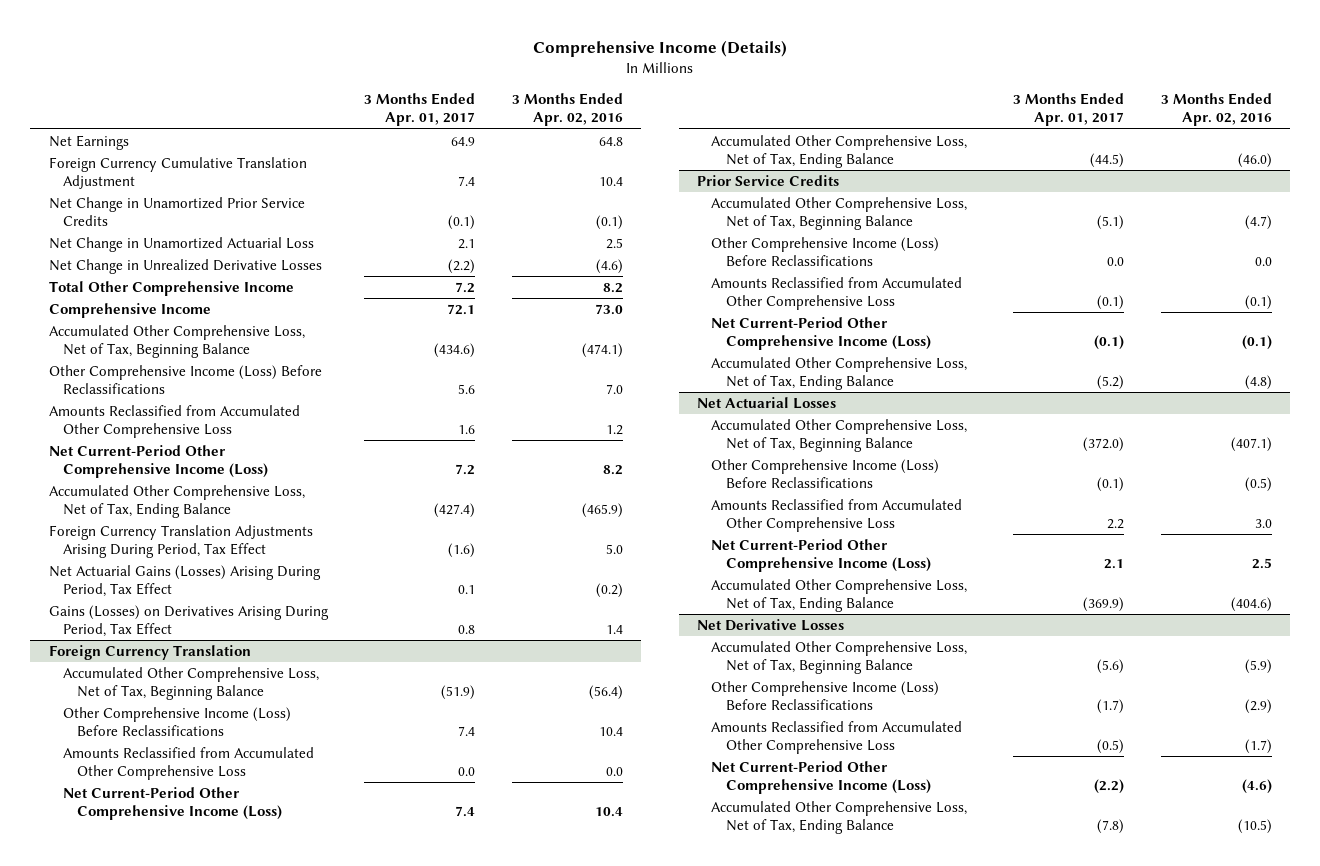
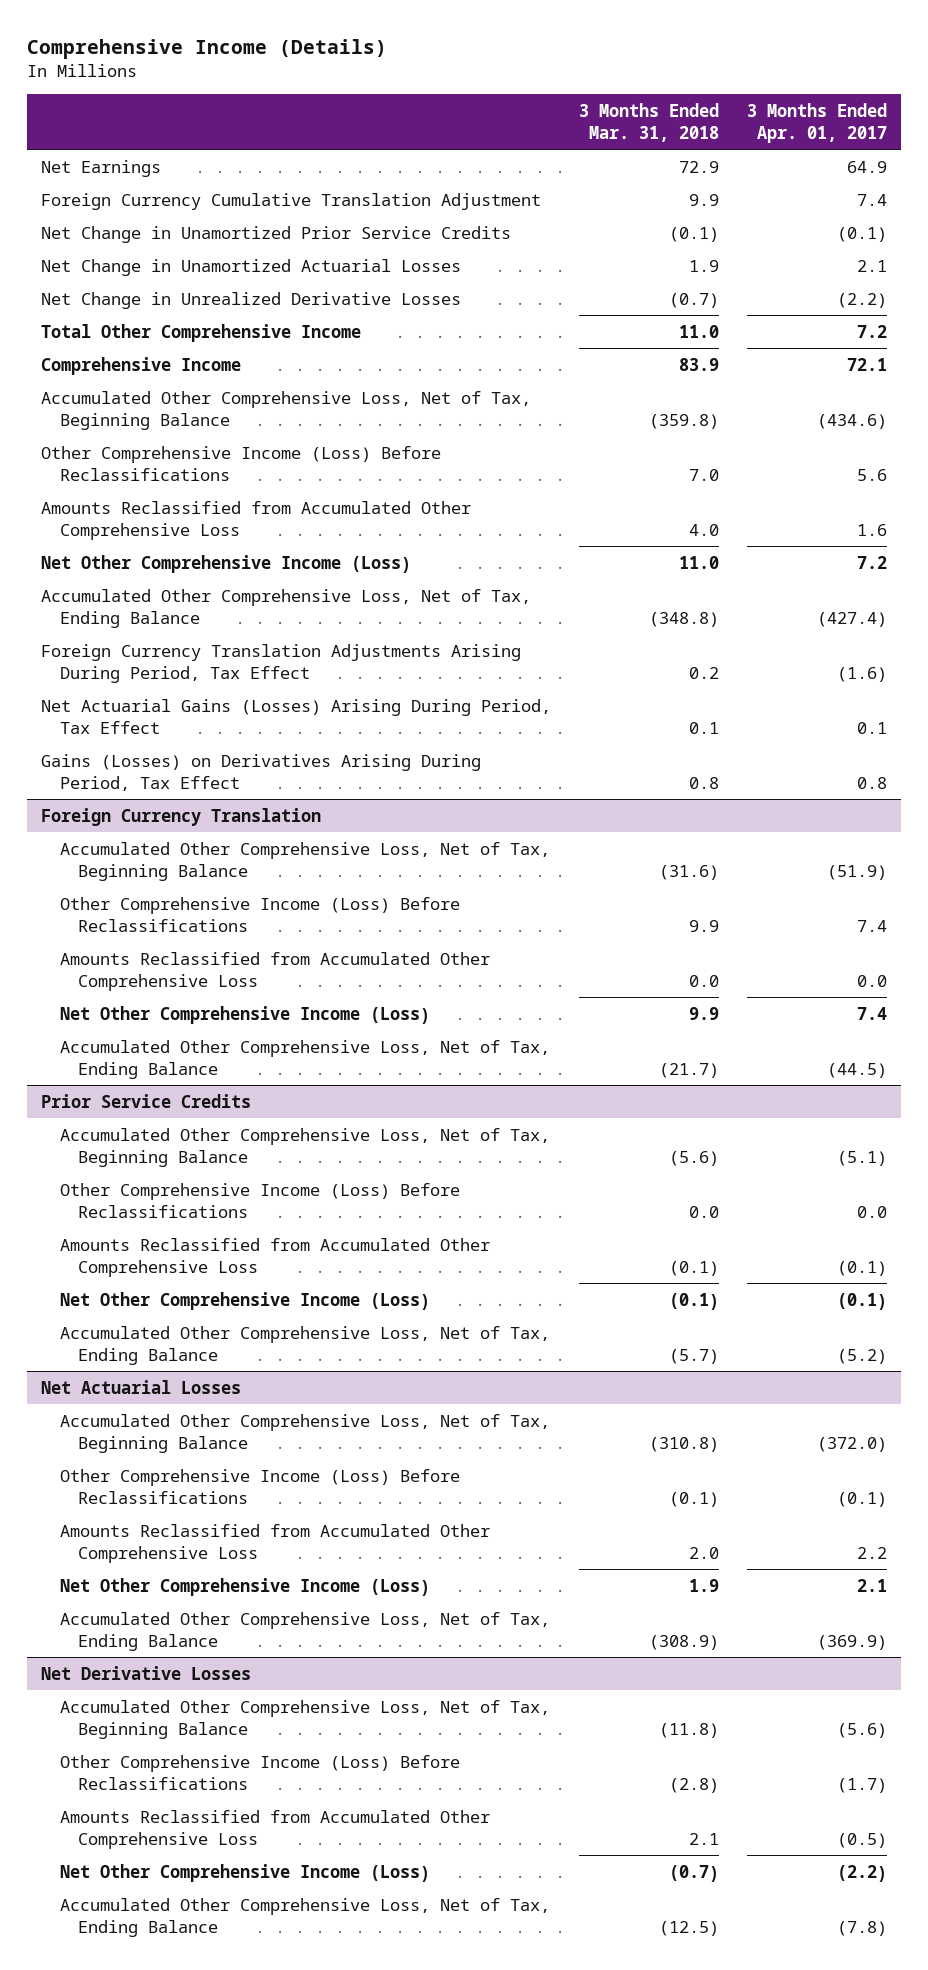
[512,93,624,127] 3 Months Ended Apr. 02, 2016 -> none
none -> [579,102,720,142] 3 Months Ended Mar. 31, 2018
[48,236,314,252] Net Change in Unamortized Actuarial Loss -> [41,258,462,276] Net Change in Unamortized Actuarial Losses
[48,444,268,479] Net Current-Period Other Comprehensive Income (Loss) -> [41,554,412,573] Net Other Comprehensive Income (Loss)
[62,786,282,821] Net Current-Period Other Comprehensive Income (Loss) -> [59,1005,430,1024] Net Other Comprehensive Income (Loss)
[711,316,931,351] Net Current-Period Other Comprehensive Income (Loss) -> [59,1291,430,1310] Net Other Comprehensive Income (Loss)
[711,538,931,573] Net Current-Period Other Comprehensive Income (Loss) -> [59,1577,430,1596] Net Other Comprehensive Income (Loss)
[711,760,931,795] Net Current-Period Other Comprehensive Income (Loss) -> [59,1863,430,1882] Net Other Comprehensive Income (Loss)

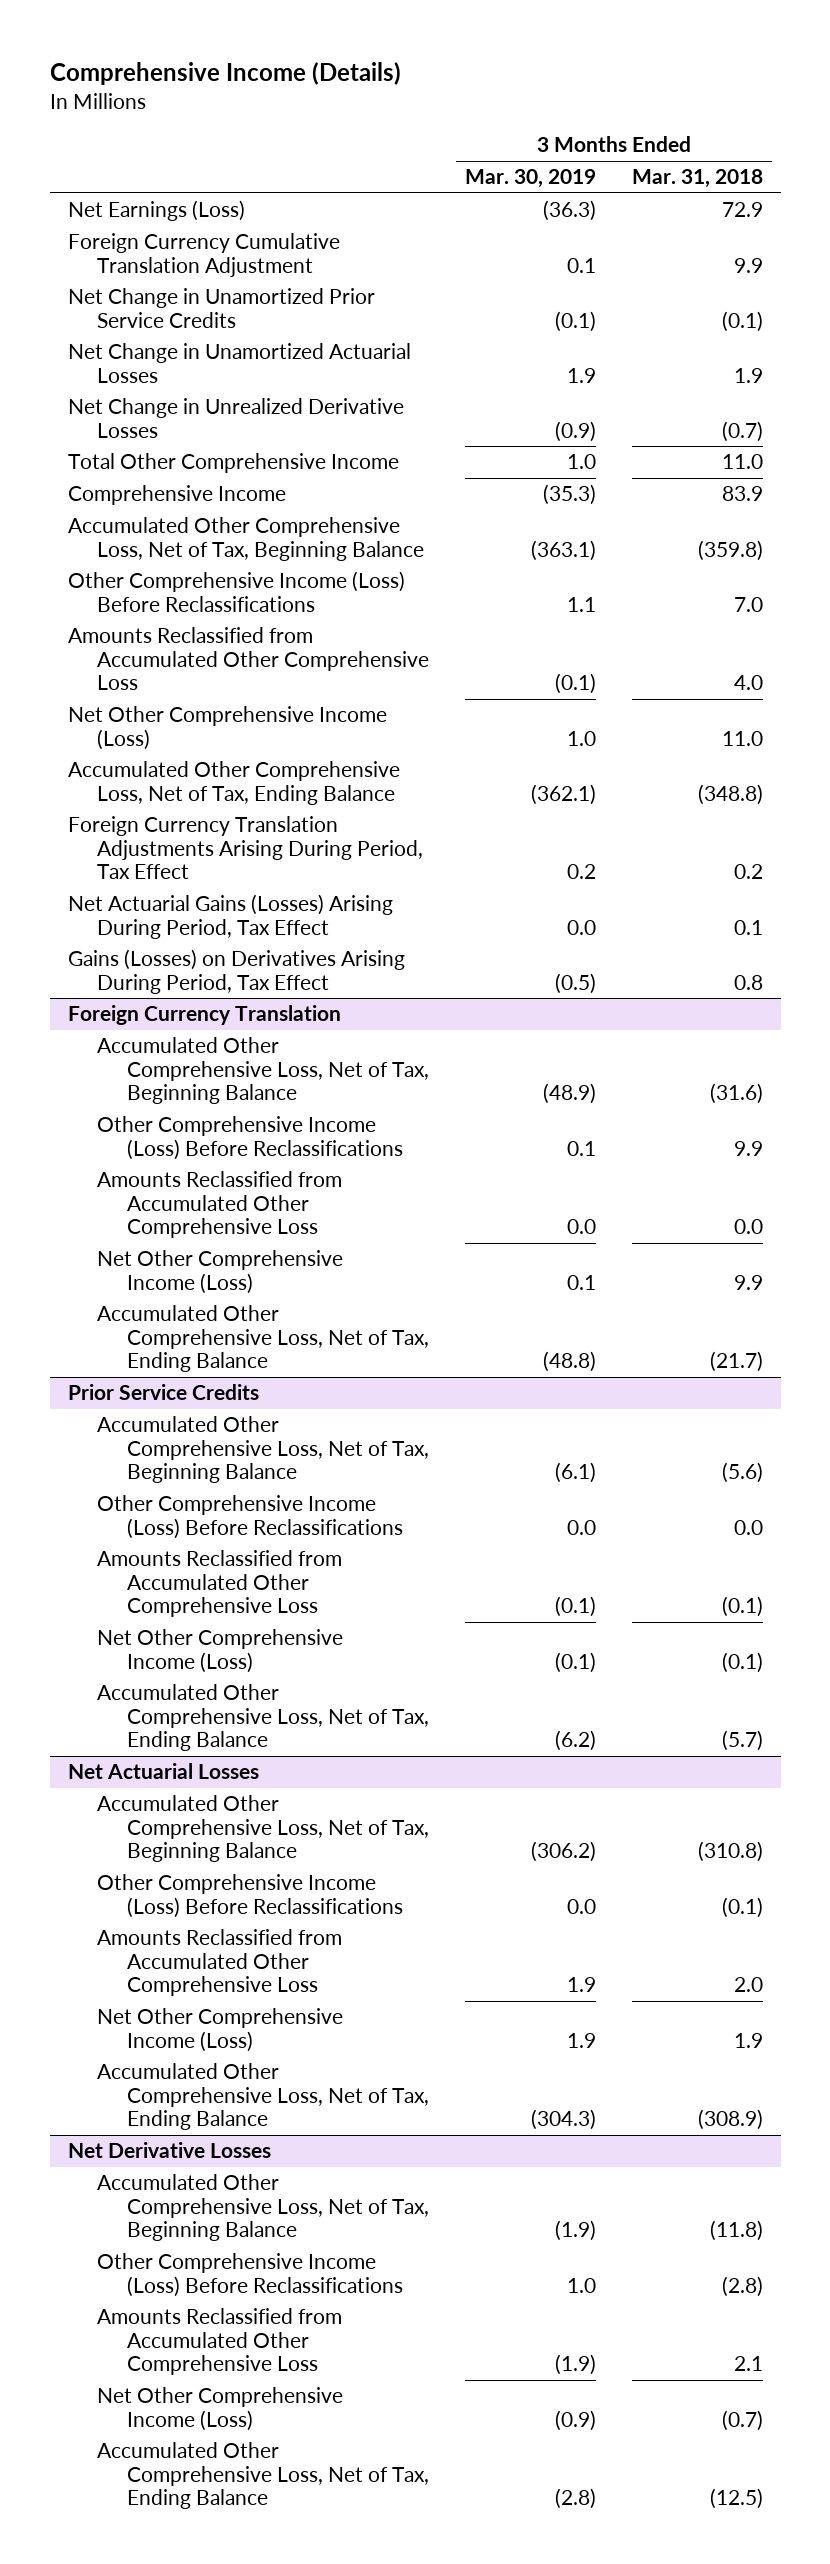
[747,102,888,143] 3 Months Ended Apr. 01, 2017 -> none
none -> [465,169,597,189] Mar. 30, 2019
[41,159,162,177] Net Earnings -> [67,200,245,222] Net Earnings (Loss)

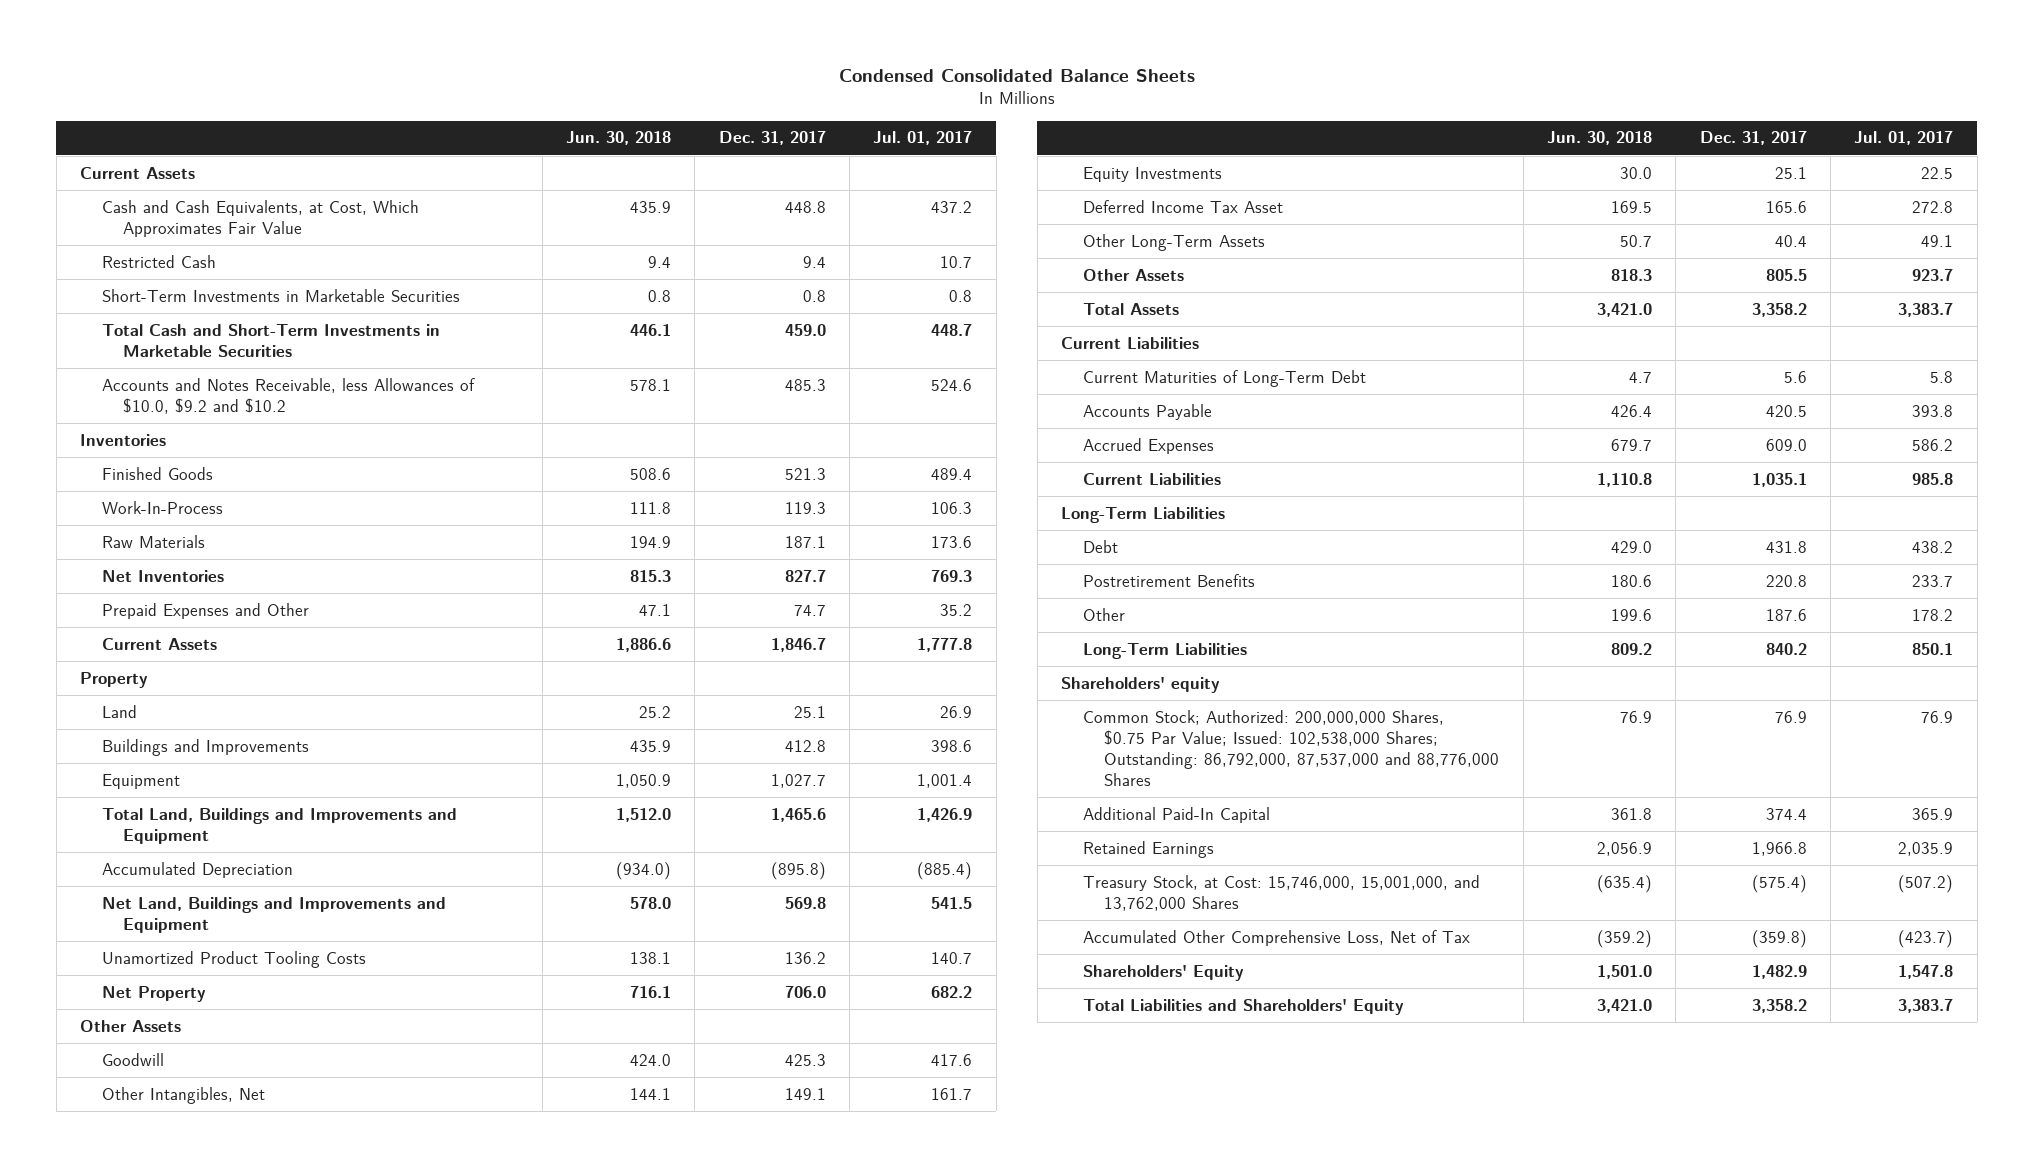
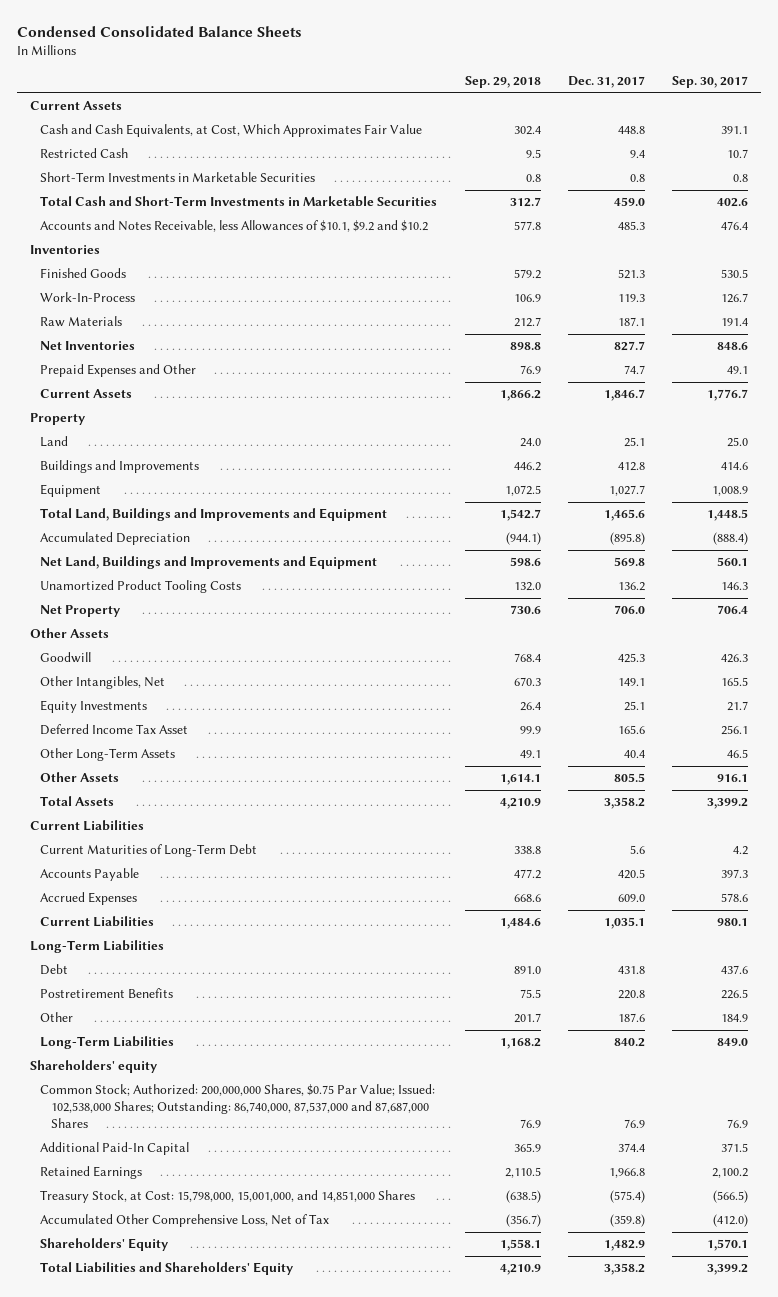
[566,131,672,146] Jun. 30, 2018 -> none
[873,131,973,146] Jul. 01, 2017 -> none
none -> [464,76,541,89] Sep. 29, 2018
none -> [671,76,748,89] Sep. 30, 2017
[101,377,475,414] Accounts and Notes Receivable, less Allowances of $10.0, $9.2 and $10.2 -> [40,220,429,233] Accounts and Notes Receivable, less Allowances of $10.1, $9.2 and $10.2
[1082,709,1500,786] Common Stock; Authorized: 200,000,000 Shares, $0.75 Par Value; Issued: 102,538,000 Shares; Outstanding: 86,792,000, 87,537,000 and 88,776,000 Shares -> [40,1084,436,1129] Common Stock; Authorized: 200,000,000 Shares, $0.75 Par Value; Issued: 102,538,000 Shares; Outstanding: 86,740,000, 87,537,000 and 87,687,000 Shares
[1082,874,1480,911] Treasury Stock, at Cost: 15,746,000, 15,001,000, and 13,762,000 Shares -> [40,1190,416,1204] Treasury Stock, at Cost: 15,798,000, 15,001,000, and 14,851,000 Shares

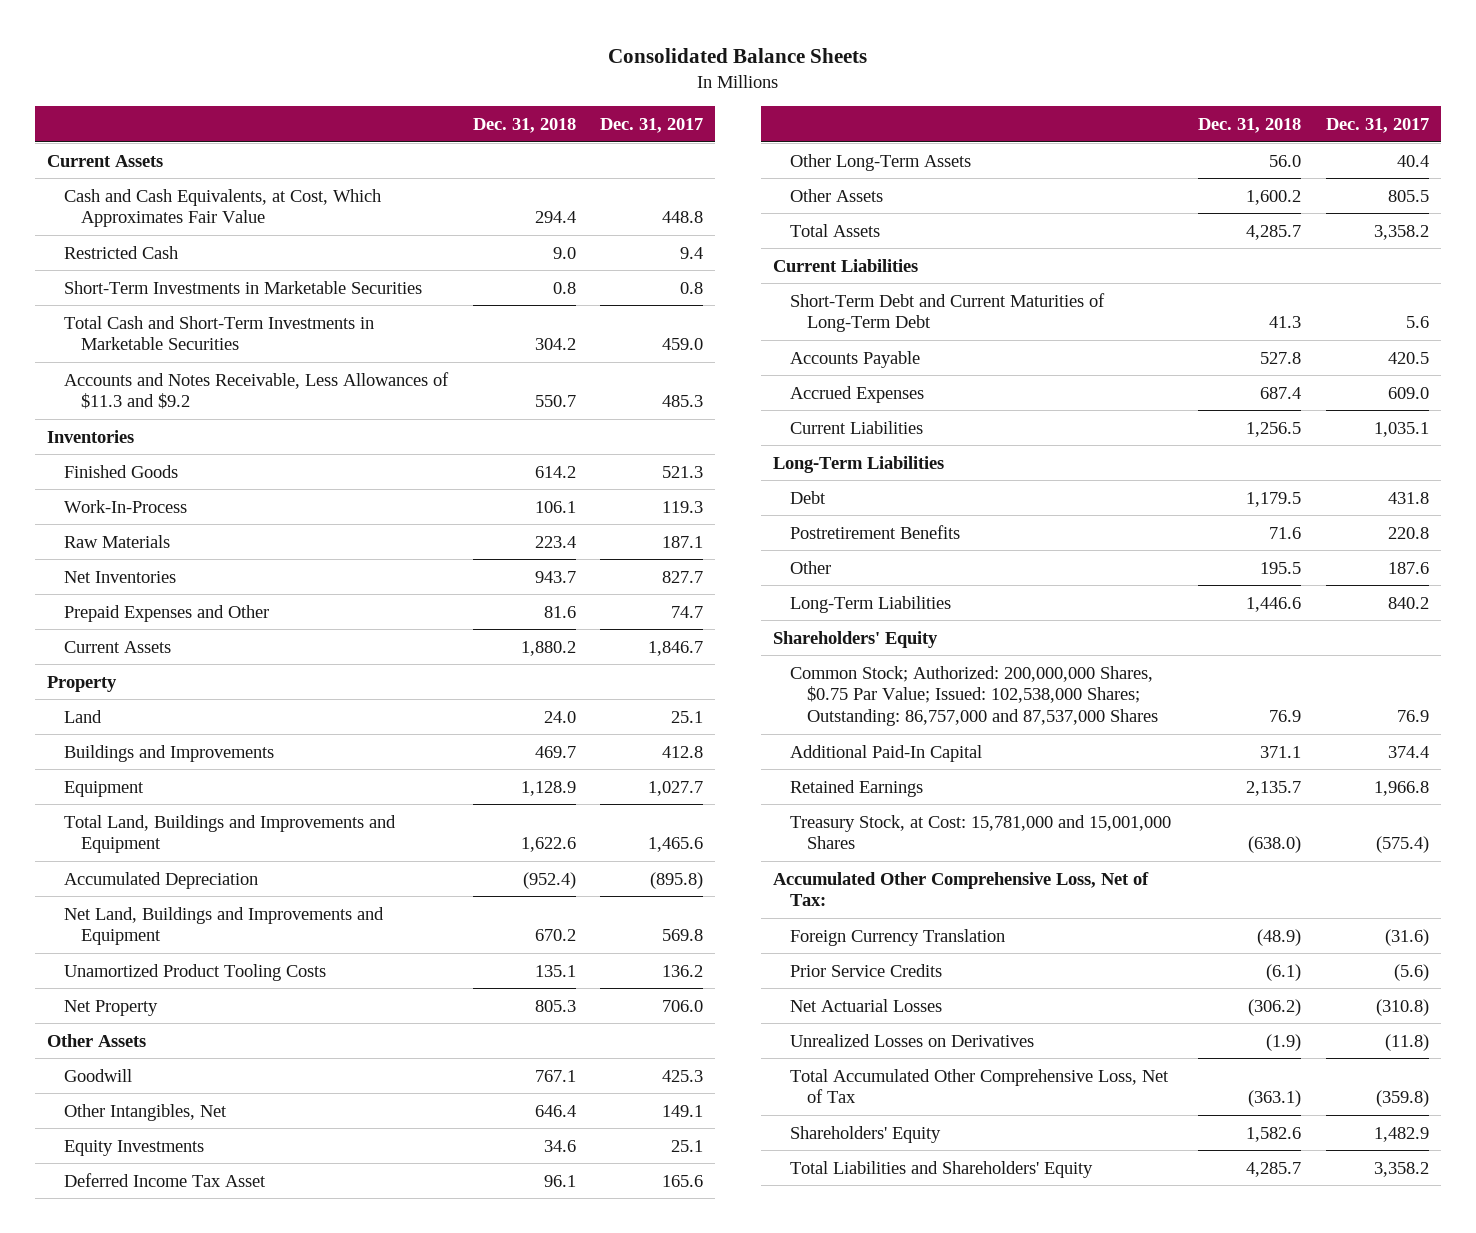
[16,26,302,38] Condensed Consolidated Balance Sheets -> [608,48,868,64] Consolidated Balance Sheets
[464,76,541,89] Sep. 29, 2018 -> none
[671,76,748,89] Sep. 30, 2017 -> none
none -> [472,117,576,133] Dec. 31, 2018
[40,220,429,233] Accounts and Notes Receivable, less Allowances of $10.1, $9.2 and $10.2 -> [64,371,450,410] Accounts and Notes Receivable, Less Allowances of $11.3 and $9.2
[40,844,258,858] Current Maturities of Long-Term Debt -> [789,292,1105,333] Short-Term Debt and Current Maturities of Long-Term Debt
[30,1060,158,1074] Shareholders' equity -> [773,630,939,648] Shareholders' Equity
[40,1084,436,1129] Common Stock; Authorized: 200,000,000 Shares, $0.75 Par Value; Issued: 102,538,000 Shares; Outstanding: 86,740,000, 87,537,000 and 87,687,000 Shares -> [789,665,1158,727] Common Stock; Authorized: 200,000,000 Shares, $0.75 Par Value; Issued: 102,538,000 Shares; Outstanding: 86,757,000 and 87,537,000 Shares
[40,1190,416,1204] Treasury Stock, at Cost: 15,798,000, 15,001,000, and 14,851,000 Shares -> [789,814,1171,850] Treasury Stock, at Cost: 15,781,000 and 15,001,000 Shares
none -> [773,871,1150,907] Accumulated Other Comprehensive Loss, Net of Tax:
none -> [789,928,1005,946] Foreign Currency Translation
none -> [789,963,942,977] Prior Service Credits
none -> [789,998,942,1012] Net Actuarial Losses
none -> [789,1033,1034,1047] Unrealized Losses on Derivatives
[40,1214,330,1228] Accumulated Other Comprehensive Loss, Net of Tax -> [789,1068,1169,1104] Total Accumulated Other Comprehensive Loss, Net of Tax

